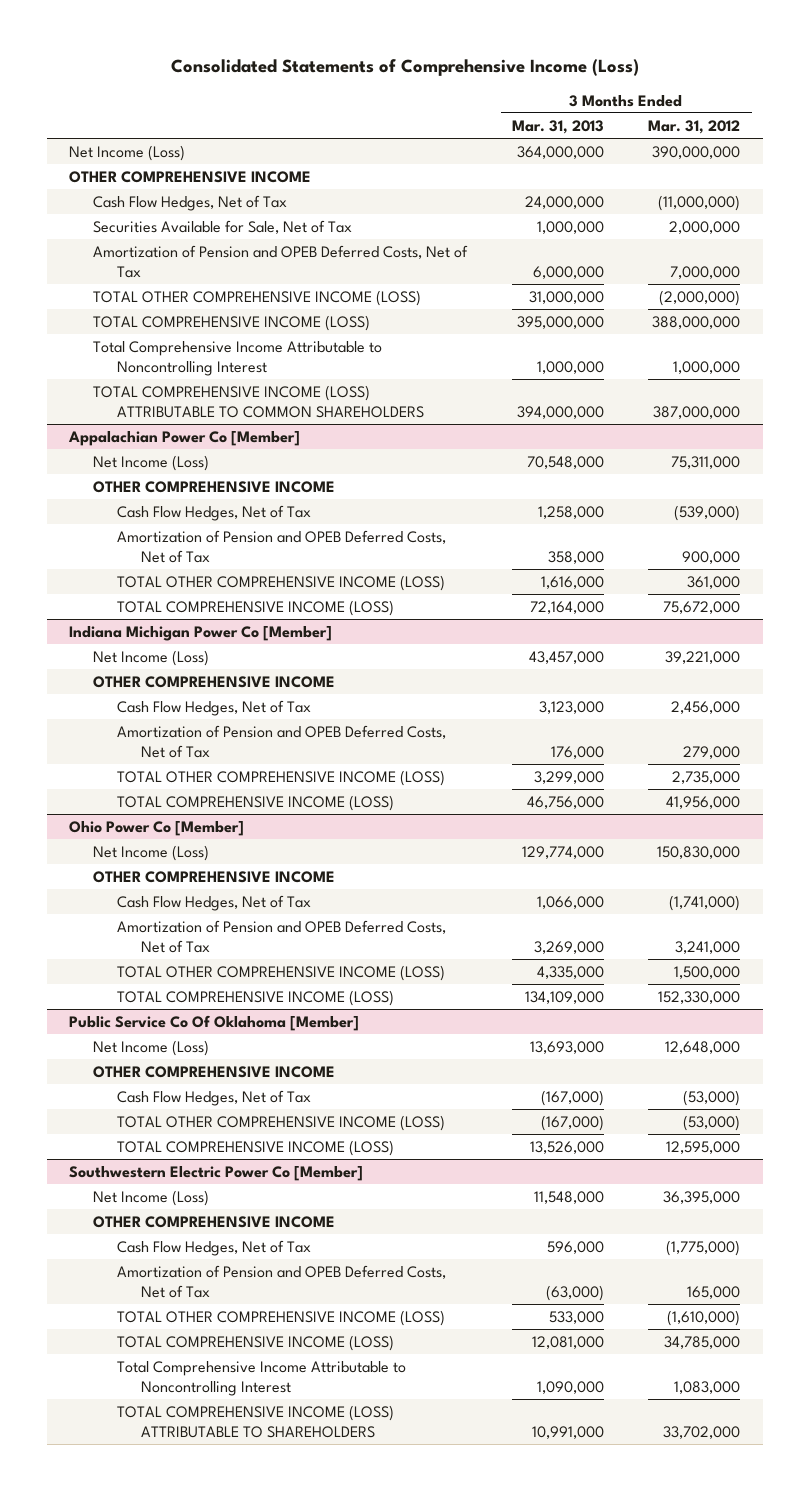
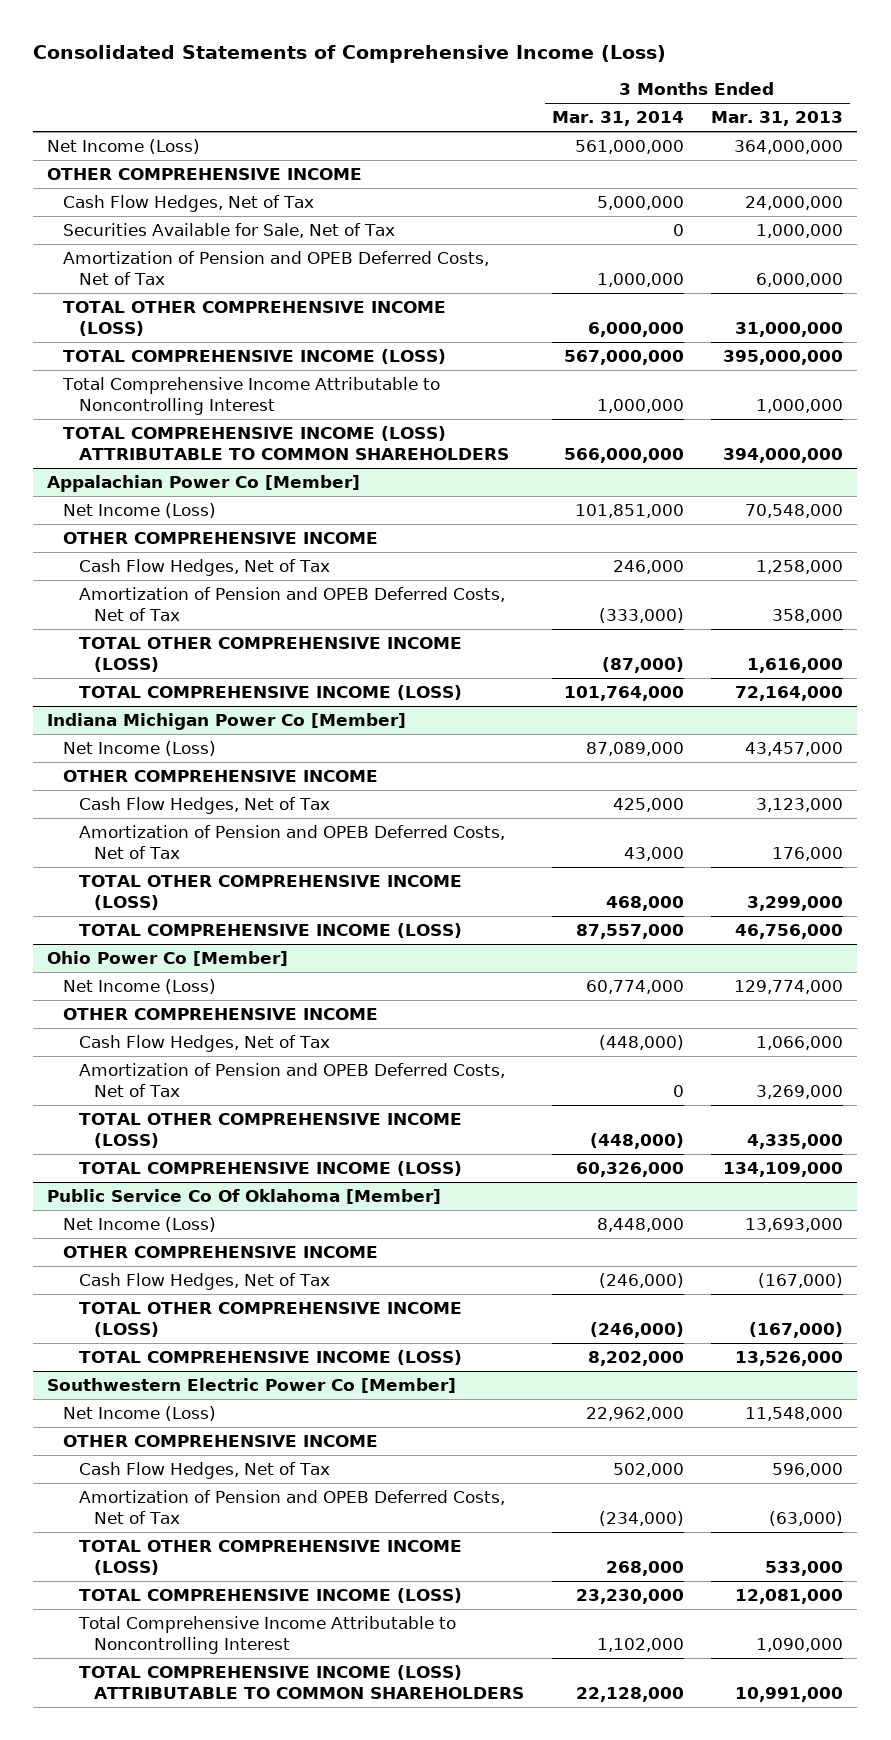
[648,119,741,134] Mar. 31, 2012 -> none
none -> [551,111,684,127] Mar. 31, 2014
[117,1404,395,1438] TOTAL COMPREHENSIVE INCOME (LOSS) ATTRIBUTABLE TO SHAREHOLDERS -> [78,1665,525,1699] TOTAL COMPREHENSIVE INCOME (LOSS) ATTRIBUTABLE TO COMMON SHAREHOLDERS

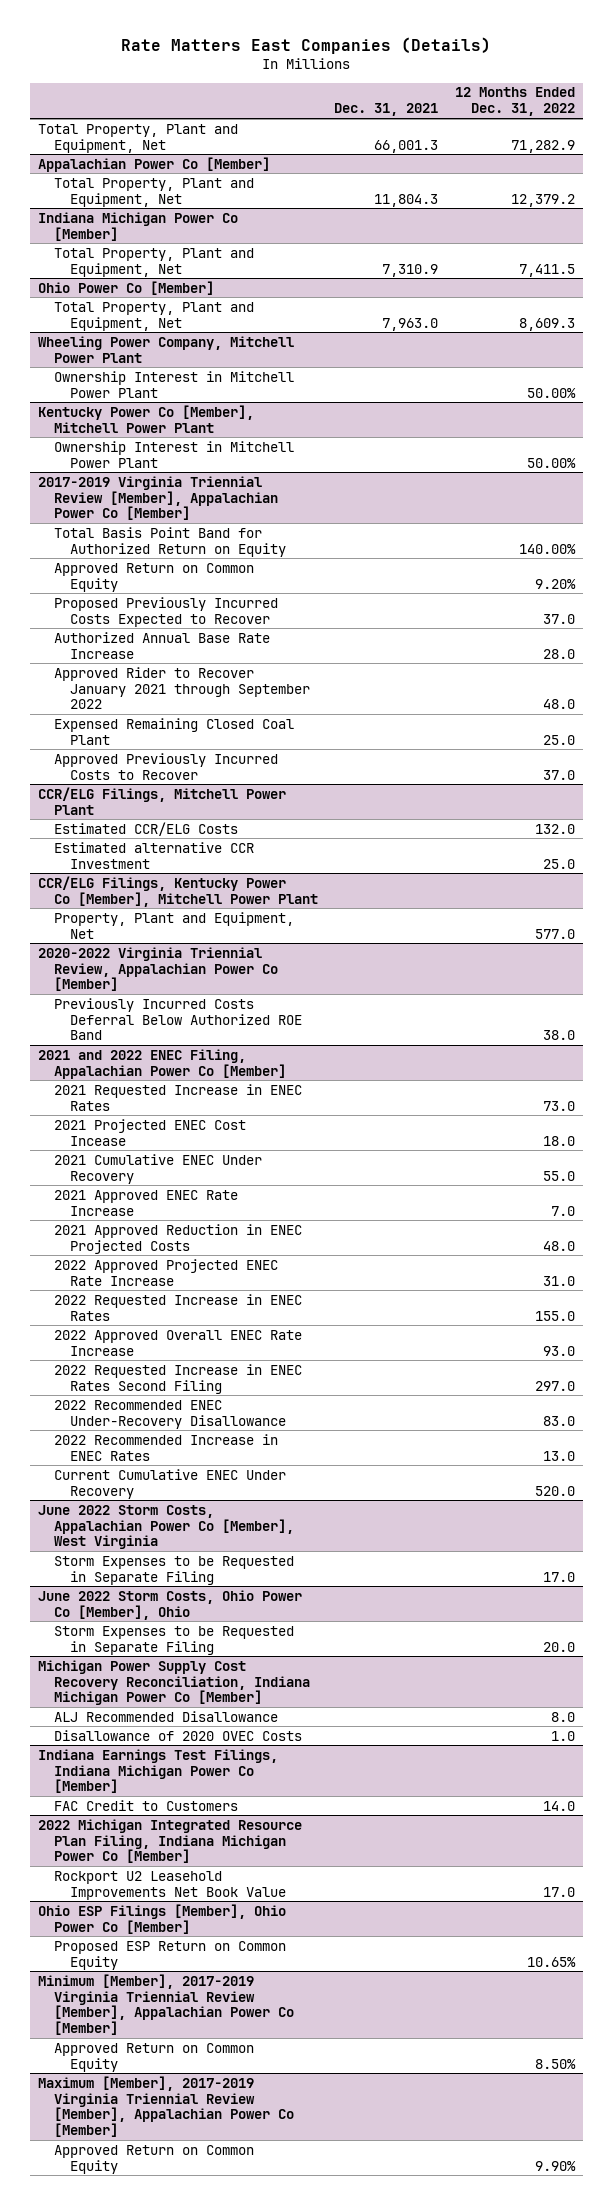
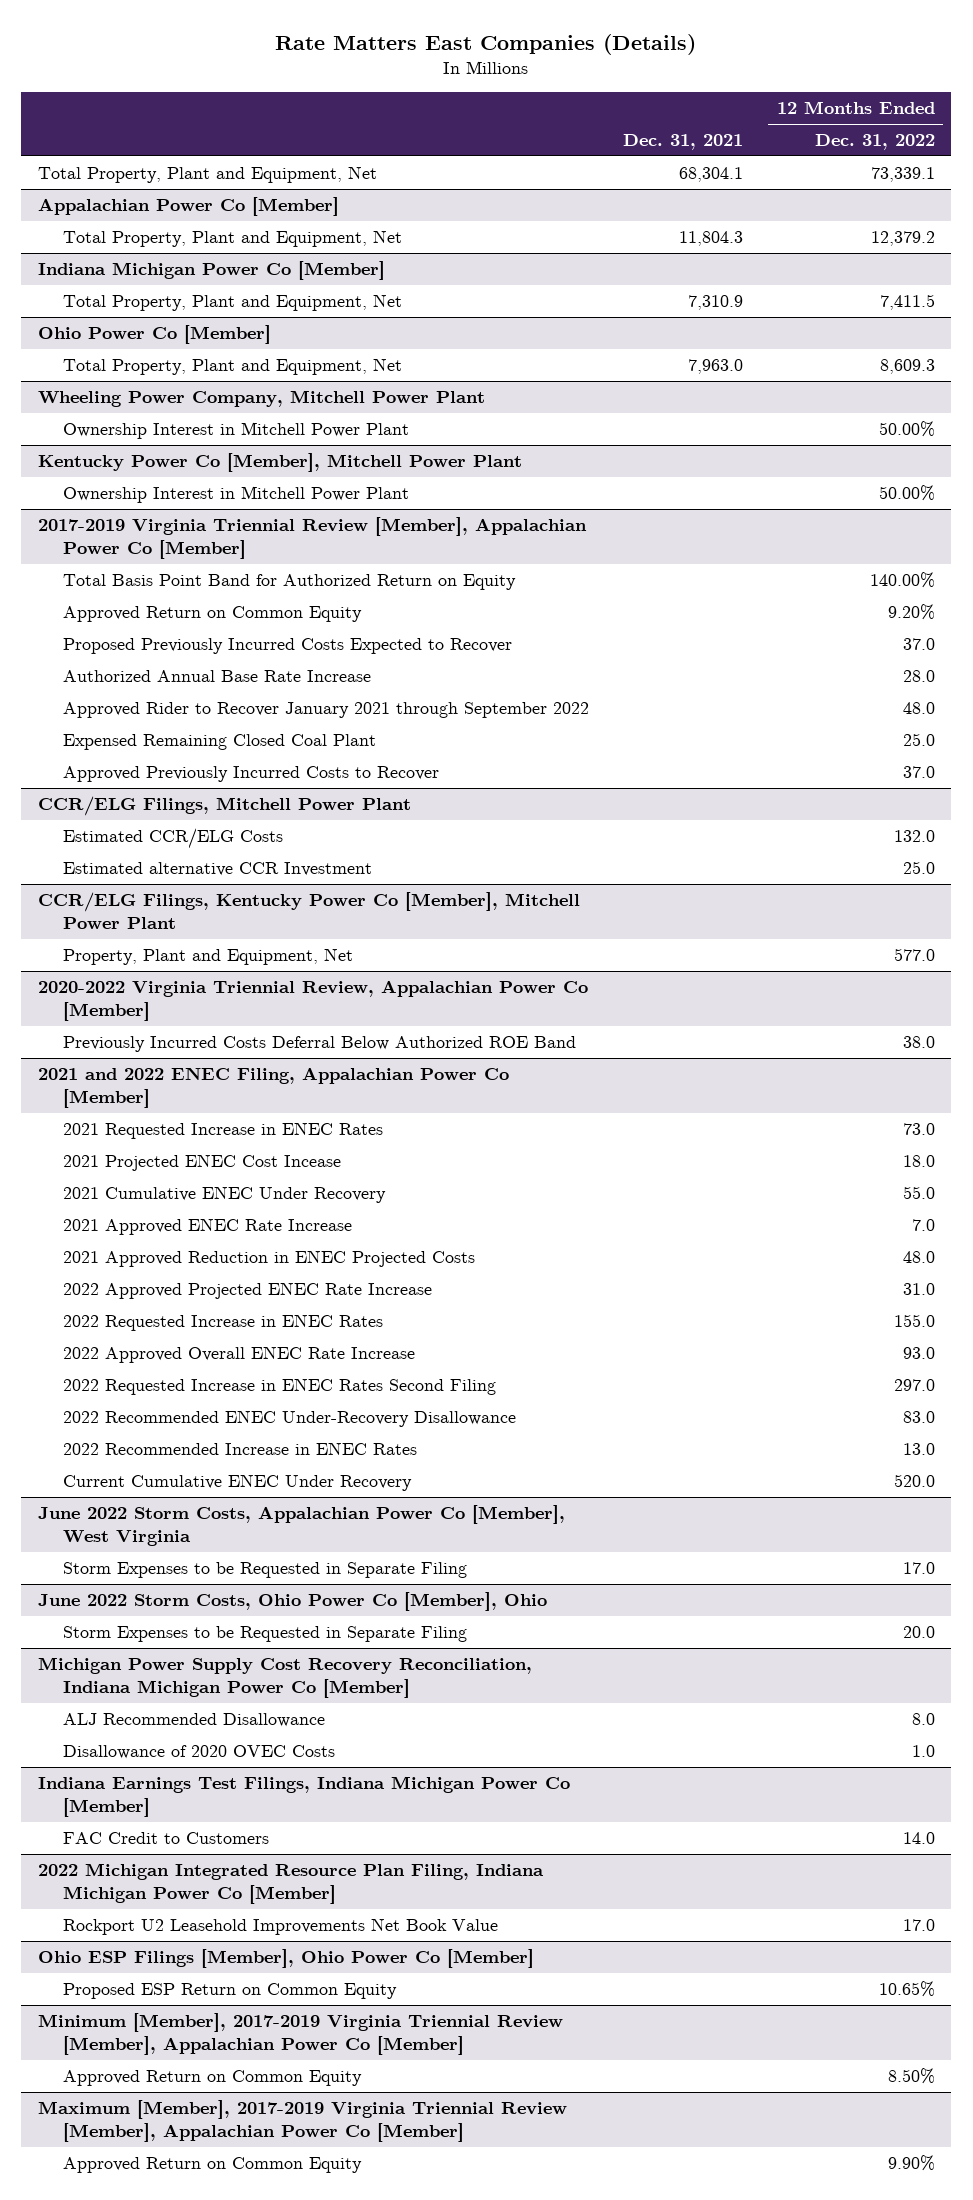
[374,139,439,153] 66,001.3 -> [678,167,743,183] 68,304.1
[510,139,575,153] 71,282.9 -> [870,167,935,183] 73,339.1

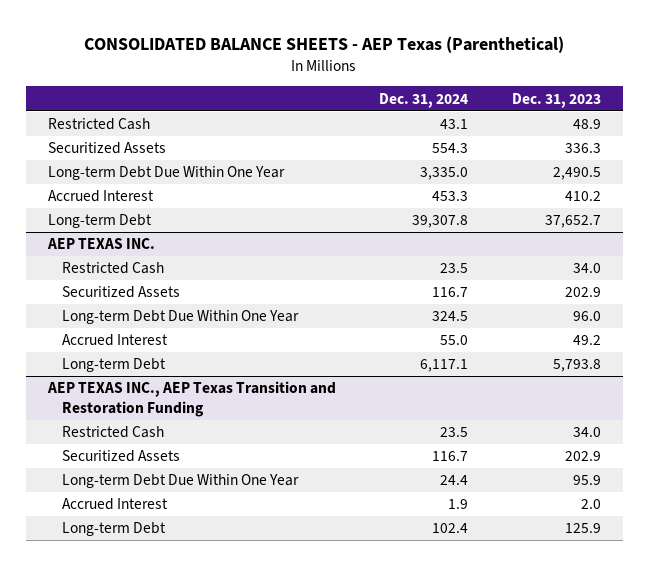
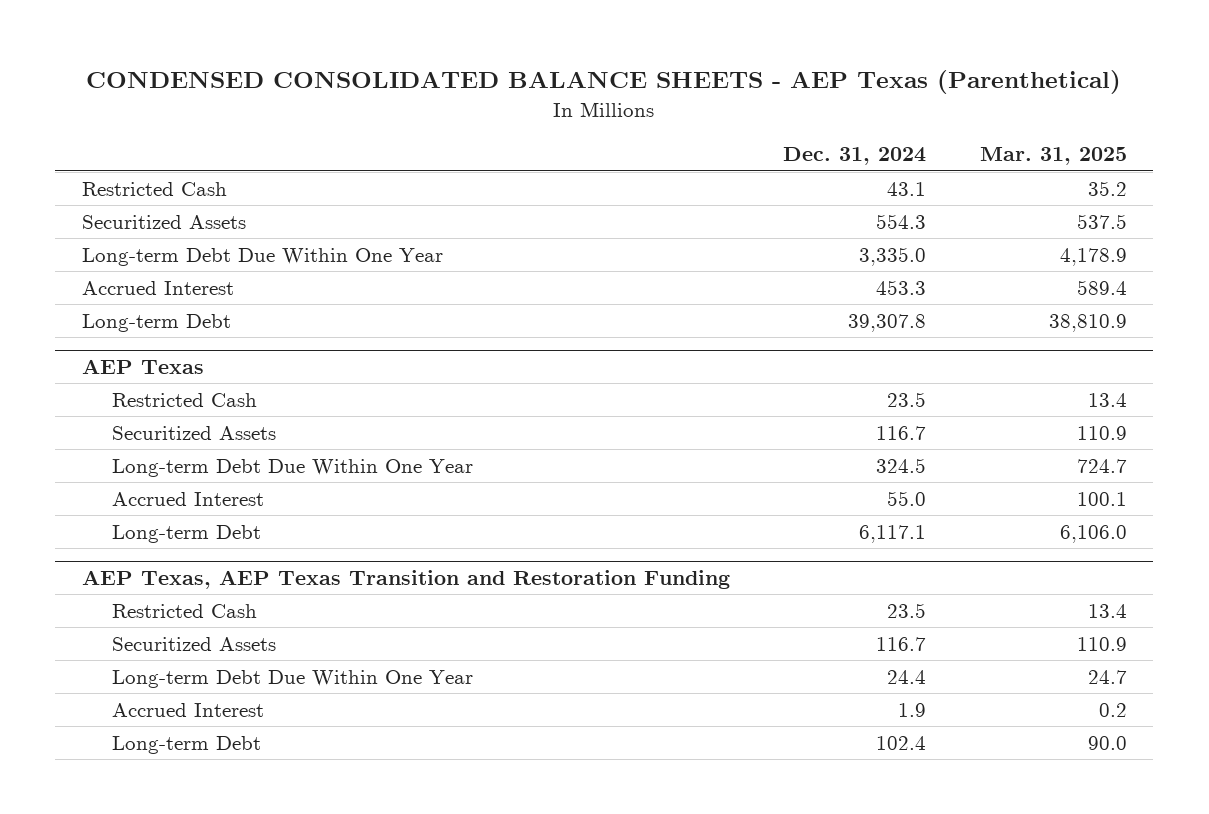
[84,35,565,53] CONSOLIDATED BALANCE SHEETS - AEP Texas (Parenthetical) -> [86,70,1122,95] CONDENSED CONSOLIDATED BALANCE SHEETS - AEP Texas (Parenthetical)
[512,92,602,108] Dec. 31, 2023 -> none
none -> [979,147,1127,166] Mar. 31, 2025
[46,238,155,250] AEP TEXAS INC. -> [82,359,205,375] AEP Texas
[46,381,336,418] AEP TEXAS INC., AEP Texas Transition and Restoration Funding -> [82,570,731,590] AEP Texas, AEP Texas Transition and Restoration Funding

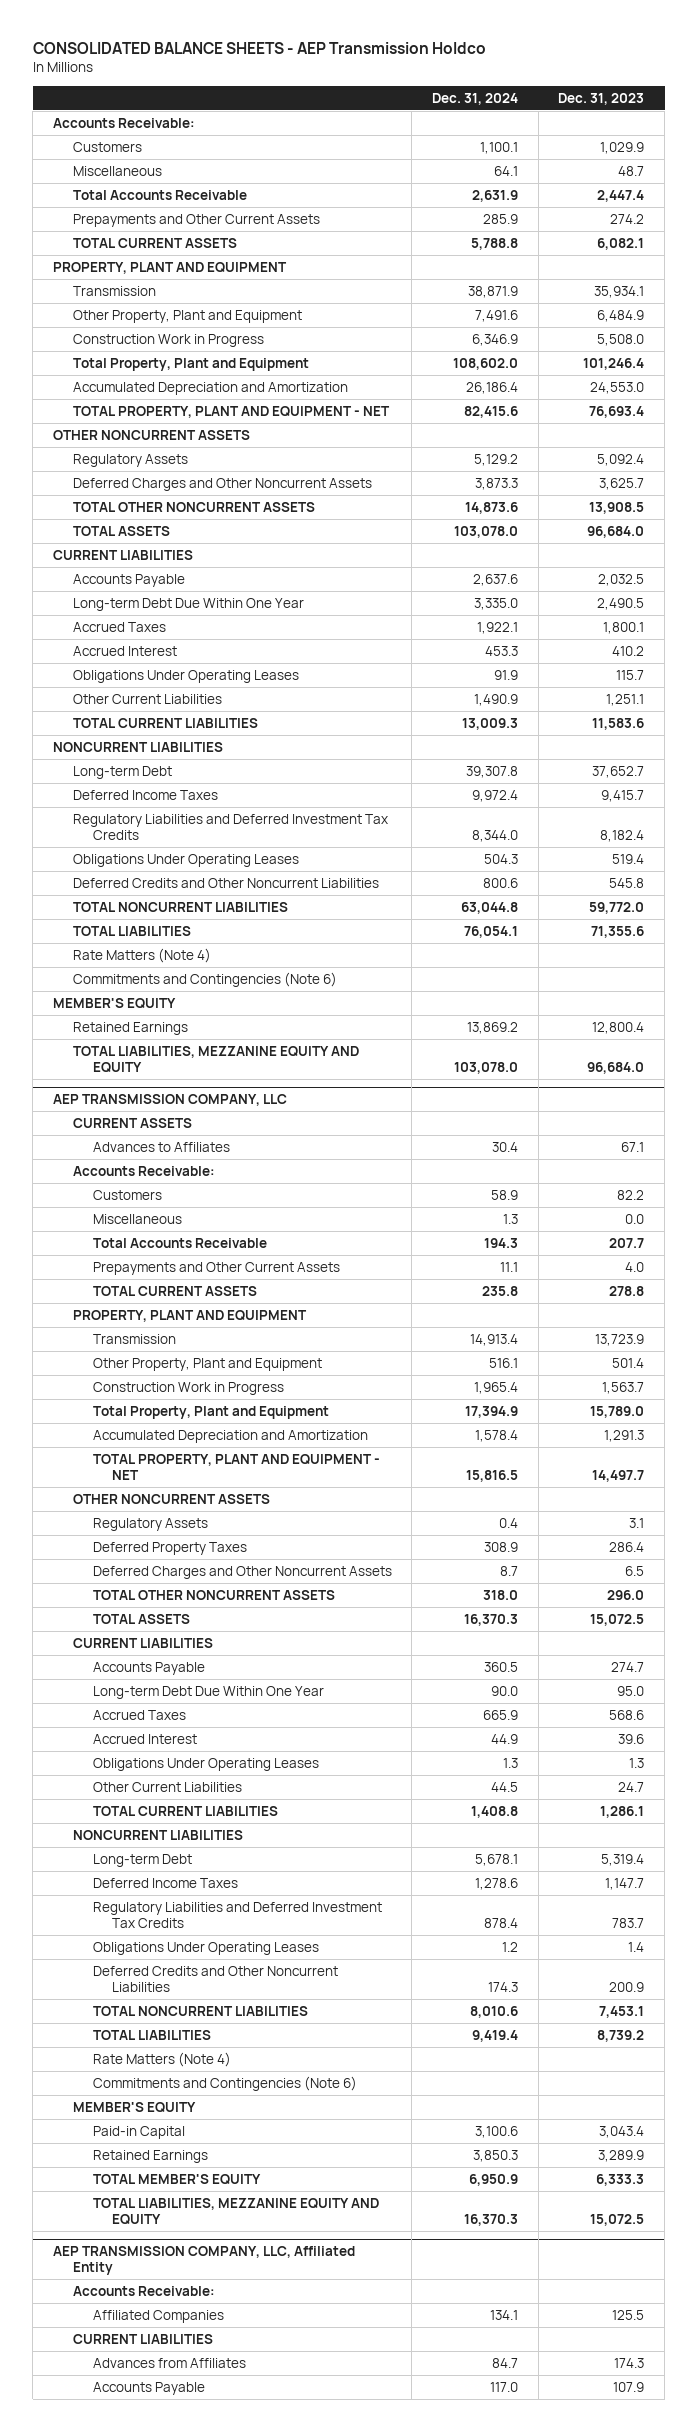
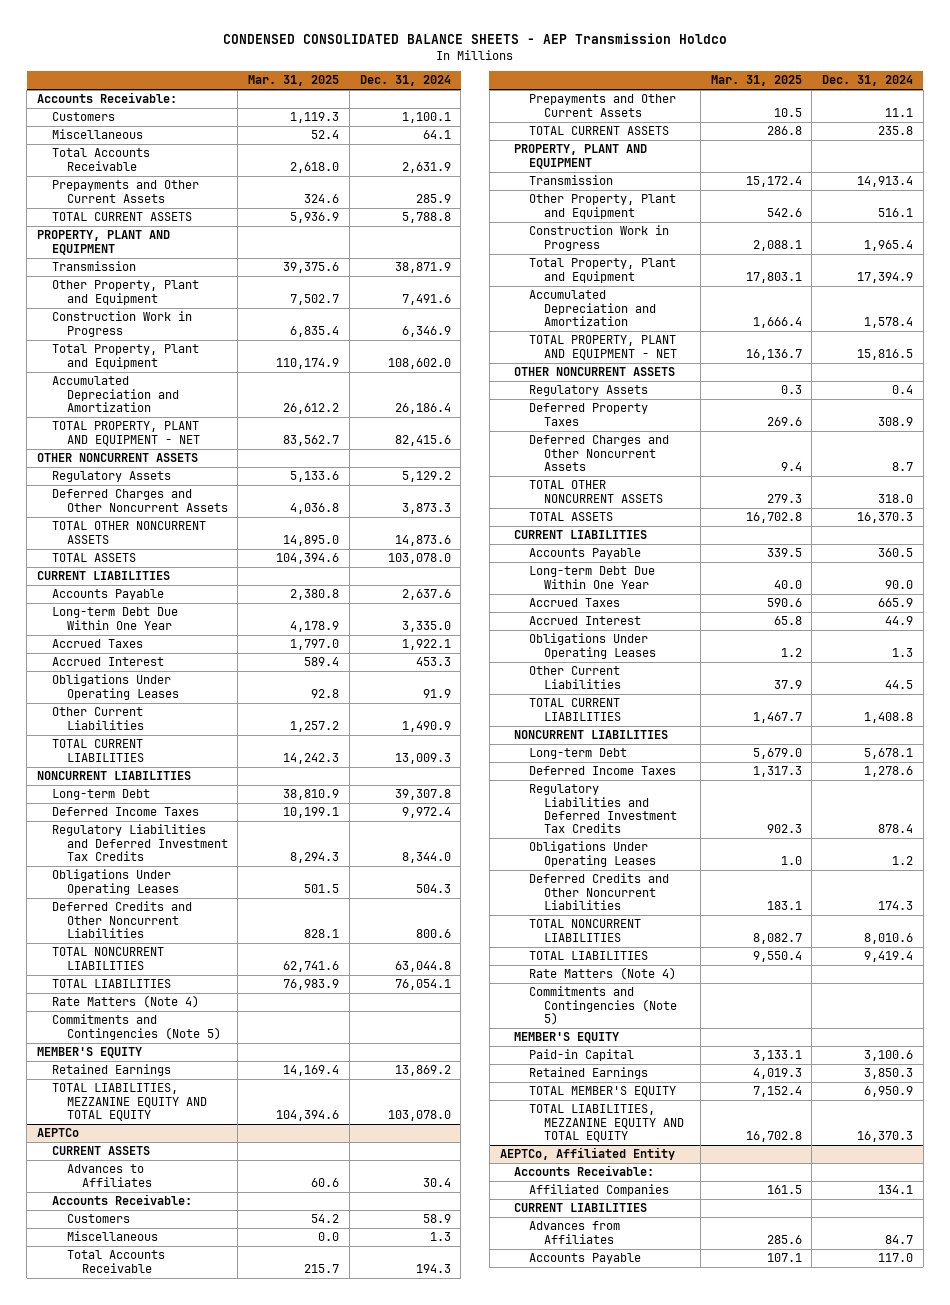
[32,41,486,54] CONSOLIDATED BALANCE SHEETS - AEP Transmission Holdco -> [223,33,728,45] CONDENSED CONSOLIDATED BALANCE SHEETS - AEP Transmission Holdco
[558,92,645,105] Dec. 31, 2023 -> none
none -> [248,75,340,87] Mar. 31, 2025
[72,971,337,987] Commitments and Contingencies (Note 6) -> [51,1014,221,1040] Commitments and Contingencies (Note 5)
[72,1045,359,1074] TOTAL LIABILITIES, MEZZANINE EQUITY AND EQUITY -> [51,1083,207,1121] TOTAL LIABILITIES, MEZZANINE EQUITY AND TOTAL EQUITY
[52,1093,287,1106] AEP TRANSMISSION COMPANY, LLC -> [37,1128,80,1138] AEPTCo
[92,2075,357,2091] Commitments and Contingencies (Note 6) -> [529,986,677,1025] Commitments and Contingencies (Note 5)
[52,2245,355,2276] AEP TRANSMISSION COMPANY, LLC, Affiliated Entity -> none
[92,2197,379,2226] TOTAL LIABILITIES, MEZZANINE EQUITY AND EQUITY -> [529,1104,684,1142] TOTAL LIABILITIES, MEZZANINE EQUITY AND TOTAL EQUITY
none -> [499,1147,675,1161] AEPTCo, Affiliated Entity

